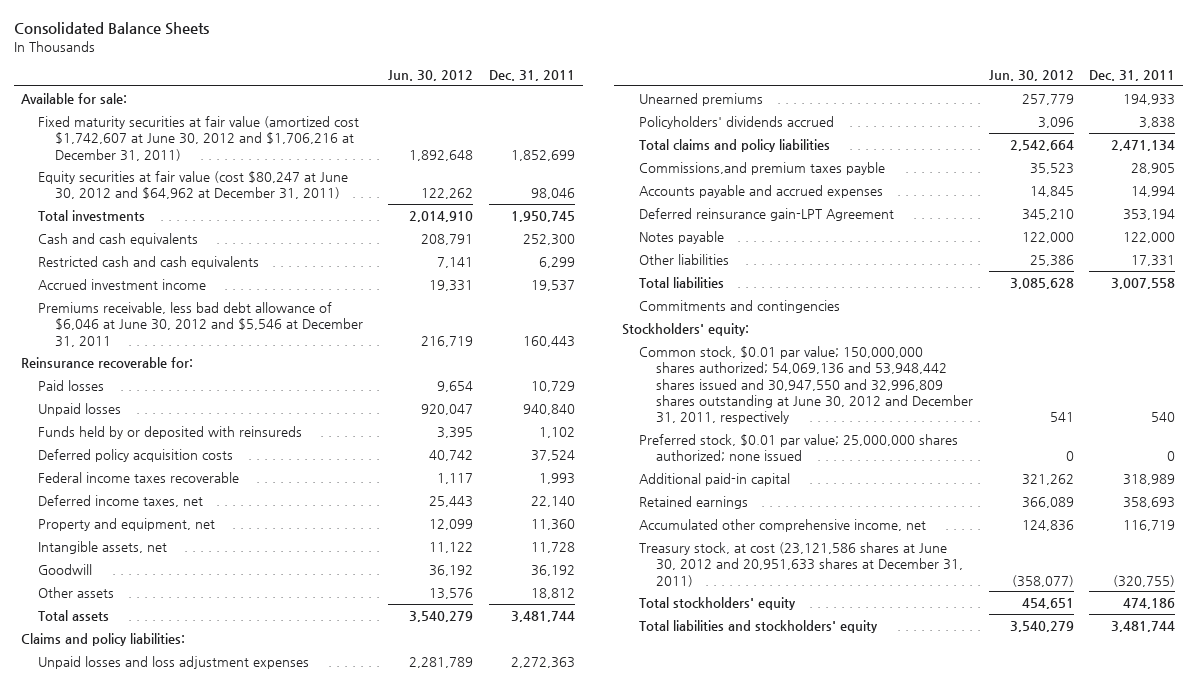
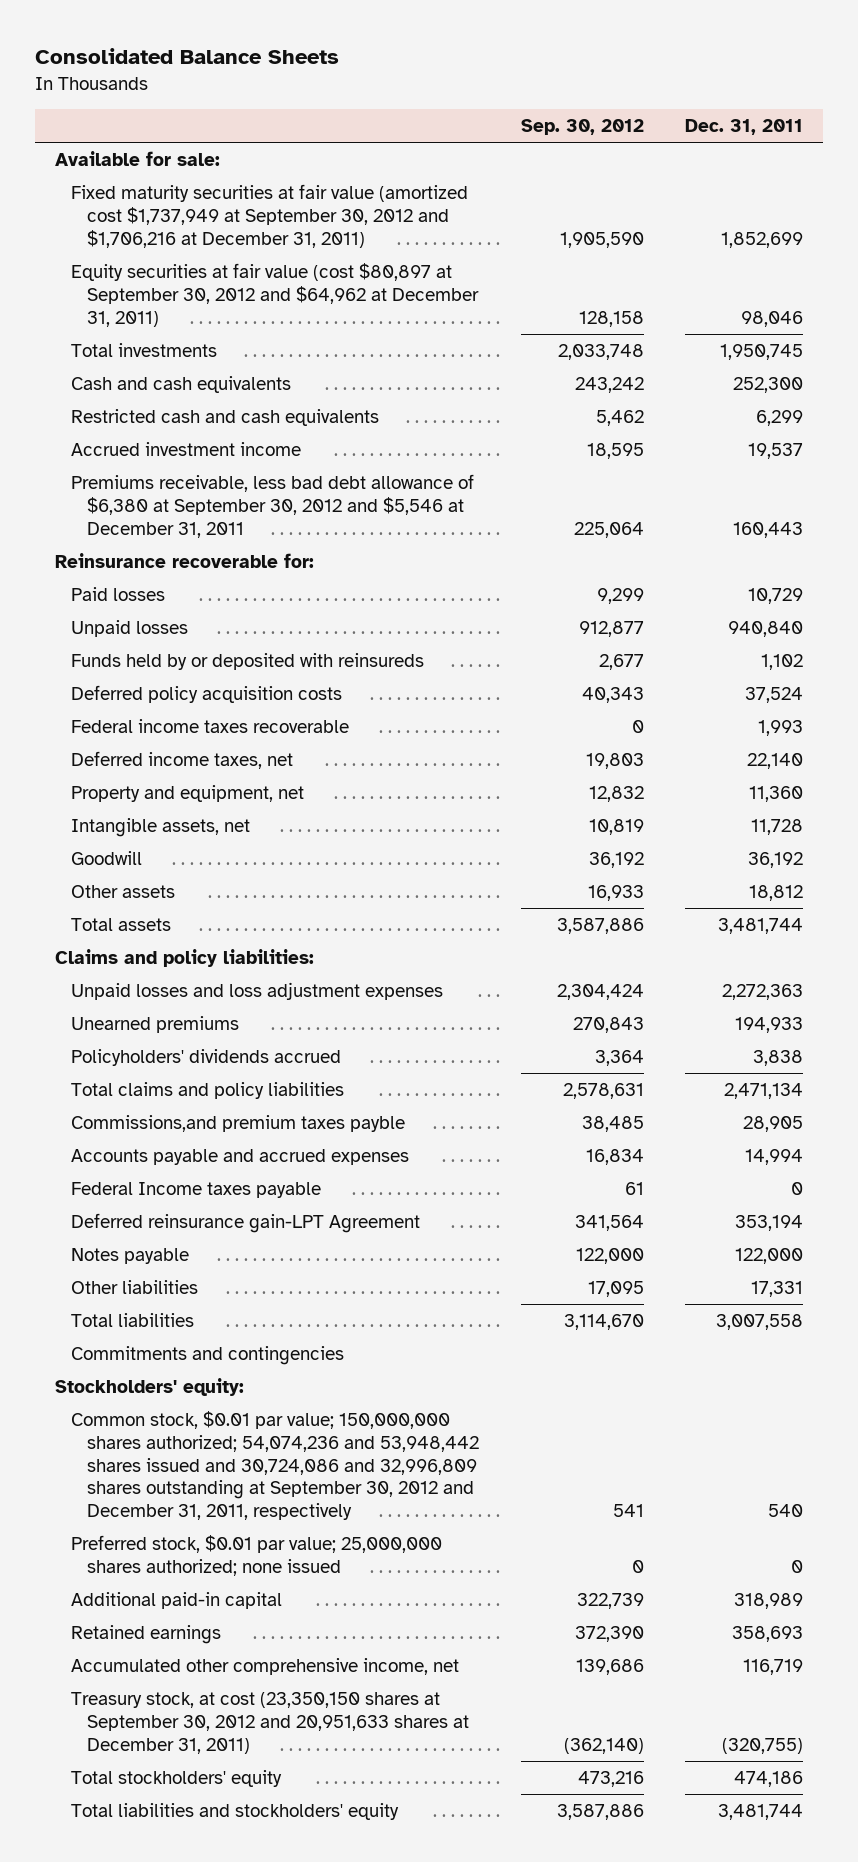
[388,70,474,82] Jun. 30, 2012 -> none
none -> [520,118,644,135] Sep. 30, 2012
[38,115,360,161] Fixed maturity securities at fair value (amortized cost $1,742,607 at June 30, 2012 and $1,706,216 at December 31, 2011) -> [71,184,469,248] Fixed maturity securities at fair value (amortized cost $1,737,949 at September 30, 2012 and $1,706,216 at December 31, 2011)
[38,170,349,200] Equity securities at fair value (cost $80,247 at June 30, 2012 and $64,962 at December 31, 2011) -> [71,263,480,327] Equity securities at fair value (cost $80,897 at September 30, 2012 and $64,962 at December 31, 2011)
[38,301,364,347] Premiums receivable, less bad debt allowance of $6,046 at June 30, 2012 and $5,546 at December 31, 2011 -> [71,474,475,538] Premiums receivable, less bad debt allowance of $6,380 at September 30, 2012 and $5,546 at December 31, 2011
none -> [71,1182,322,1199] Federal Income taxes payable
[639,345,974,425] Common stock, $0.01 par value; 150,000,000 shares authorized; 54,069,136 and 53,948,442 shares issued and 30,947,550 and 32,996,809 shares outstanding at June 30, 2012 and December 31, 2011, respectively -> [71,1411,480,1521] Common stock, $0.01 par value; 150,000,000 shares authorized; 54,074,236 and 53,948,442 shares issued and 30,724,086 and 32,996,809 shares outstanding at September 30, 2012 and December 31, 2011, respectively
[639,541,964,587] Treasury stock, at cost (23,121,586 shares at June 30, 2012 and 20,951,633 shares at December 31, 2011) -> [71,1692,470,1754] Treasury stock, at cost (23,350,150 shares at September 30, 2012 and 20,951,633 shares at December 31, 2011)

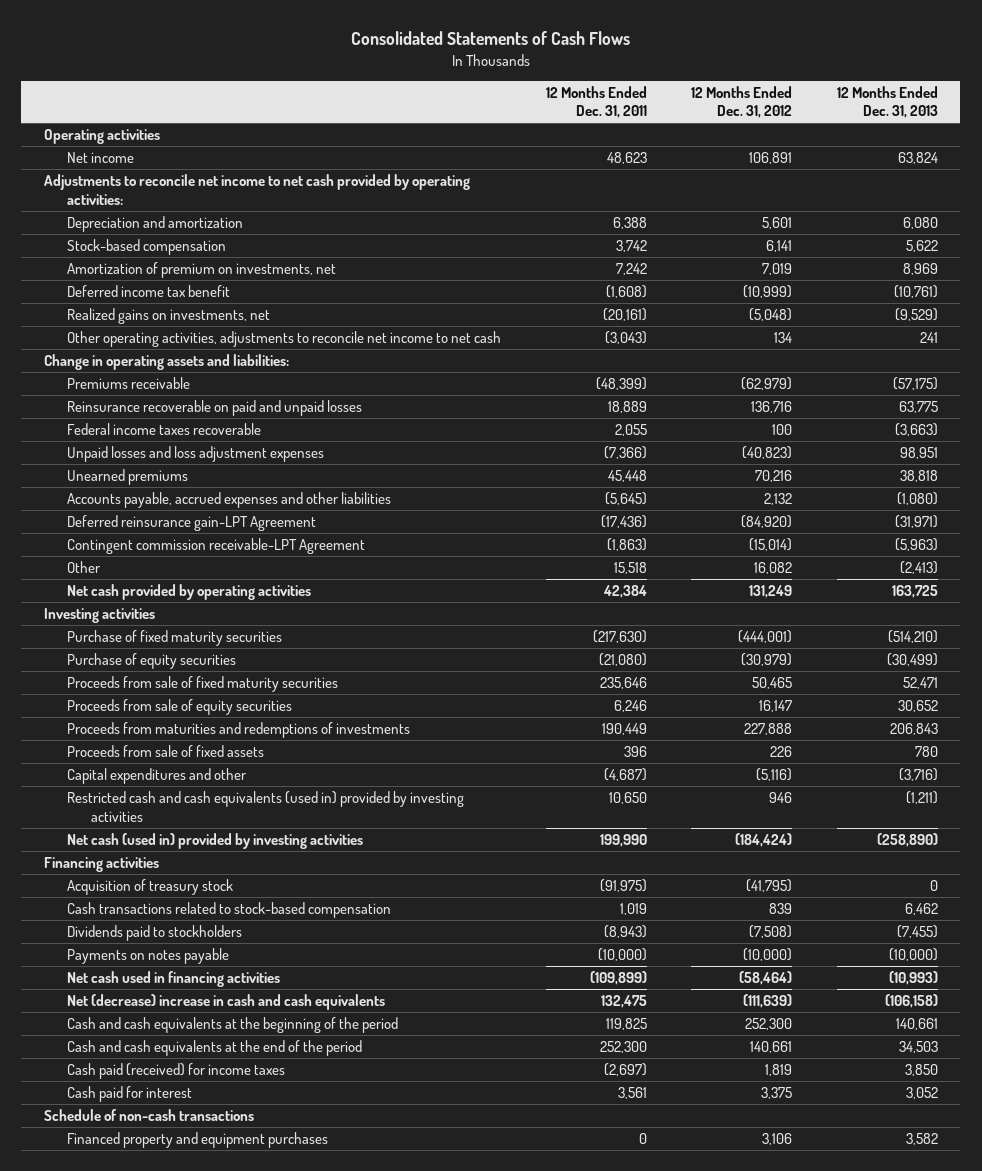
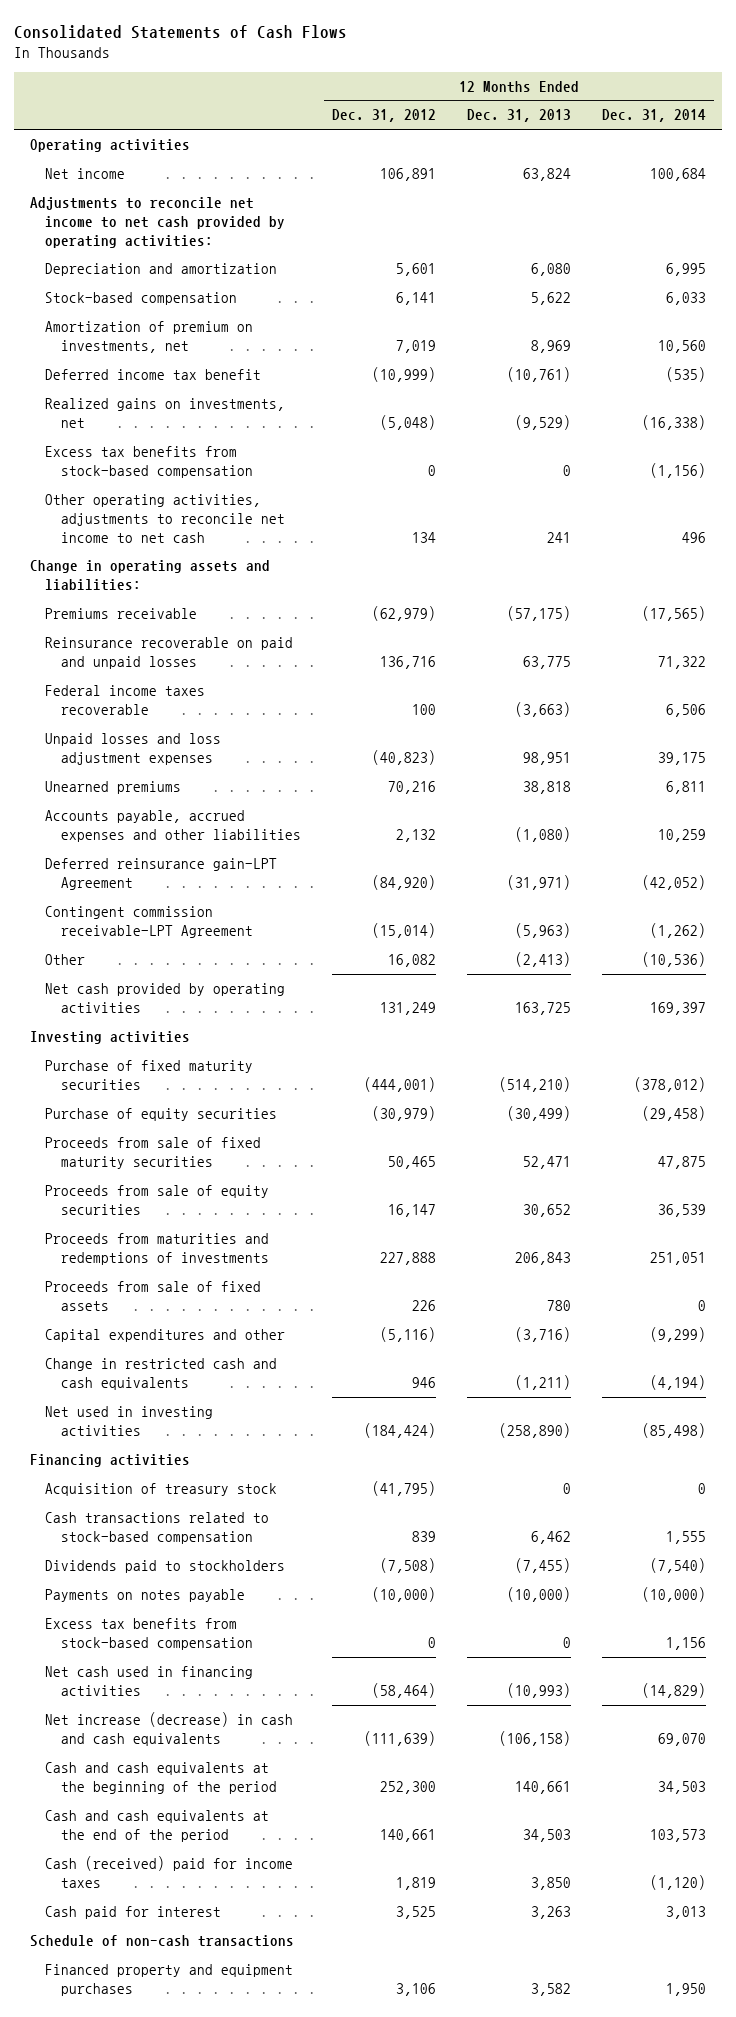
[545,85,647,119] 12 Months Ended Dec. 31, 2011 -> none
none -> [602,109,707,123] Dec. 31, 2014
none -> [45,446,253,478] Excess tax benefits from stock-based compensation
[67,791,465,822] Restricted cash and cash equivalents (used in) provided by investing activities -> [45,1358,278,1390] Change in restricted cash and cash equivalents
[67,833,364,850] Net cash (used in) provided by investing activities -> [45,1406,214,1436] Net used in investing activities
none -> [45,1618,253,1650] Excess tax benefits from stock-based compensation
[67,994,386,1011] Net (decrease) increase in cash and cash equivalents -> [45,1712,294,1746] Net increase (decrease) in cash and cash equivalents
[67,1063,286,1080] Cash paid (received) for income taxes -> [45,1856,294,1888] Cash (received) paid for income taxes
[761,1087,793,1100] 3,375 -> [395,1906,436,1920] 3,525
[906,1087,939,1100] 3,052 -> [531,1906,572,1920] 3,263

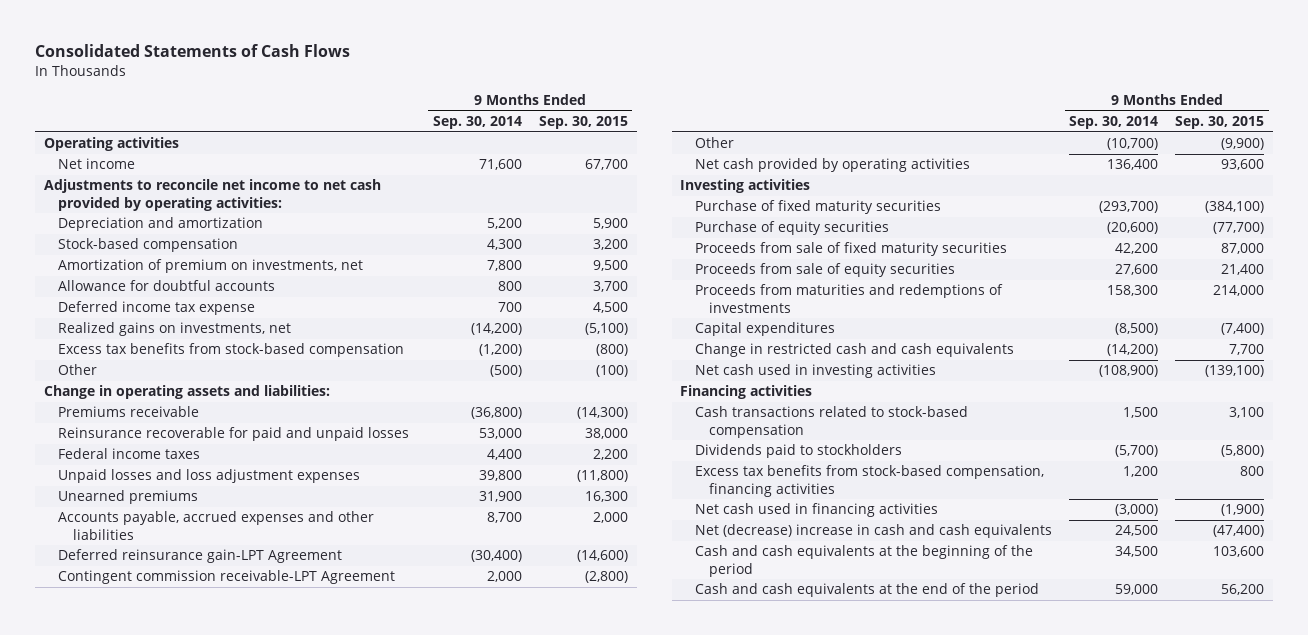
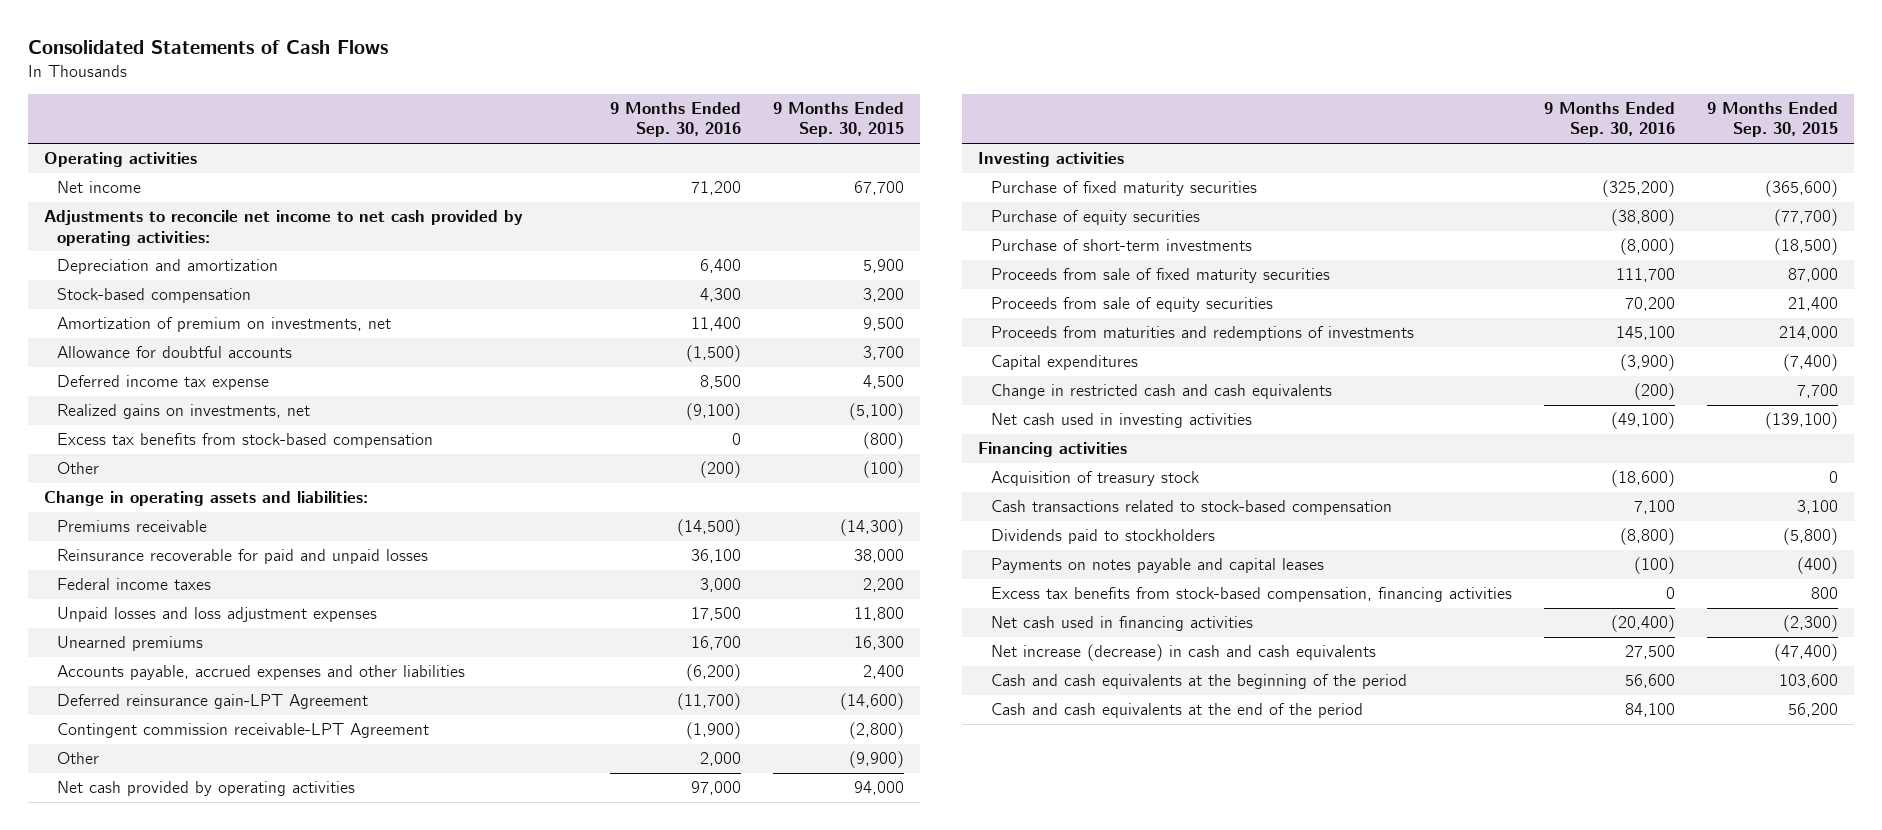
[432,116,522,130] Sep. 30, 2014 -> none
none -> [610,101,742,138] 9 Months Ended Sep. 30, 2016
[576,470,628,483] (11,800) -> [854,607,905,622] 11,800
[592,512,628,524] 2,000 -> [863,665,905,680] 2,400
[1221,159,1265,171] 93,600 -> [854,781,905,796] 94,000
[1205,201,1265,214] (384,100) -> [1765,180,1839,198] (365,600)
none -> [991,239,1253,252] Purchase of short-term investments
none -> [991,471,1200,487] Acquisition of treasury stock
none -> [991,558,1325,574] Payments on notes payable and capital leases
[1221,504,1265,517] (1,900) -> [1783,615,1839,633] (2,300)
[694,524,1052,539] Net (decrease) increase in cash and cash equivalents -> [991,644,1377,662] Net increase (decrease) in cash and cash equivalents

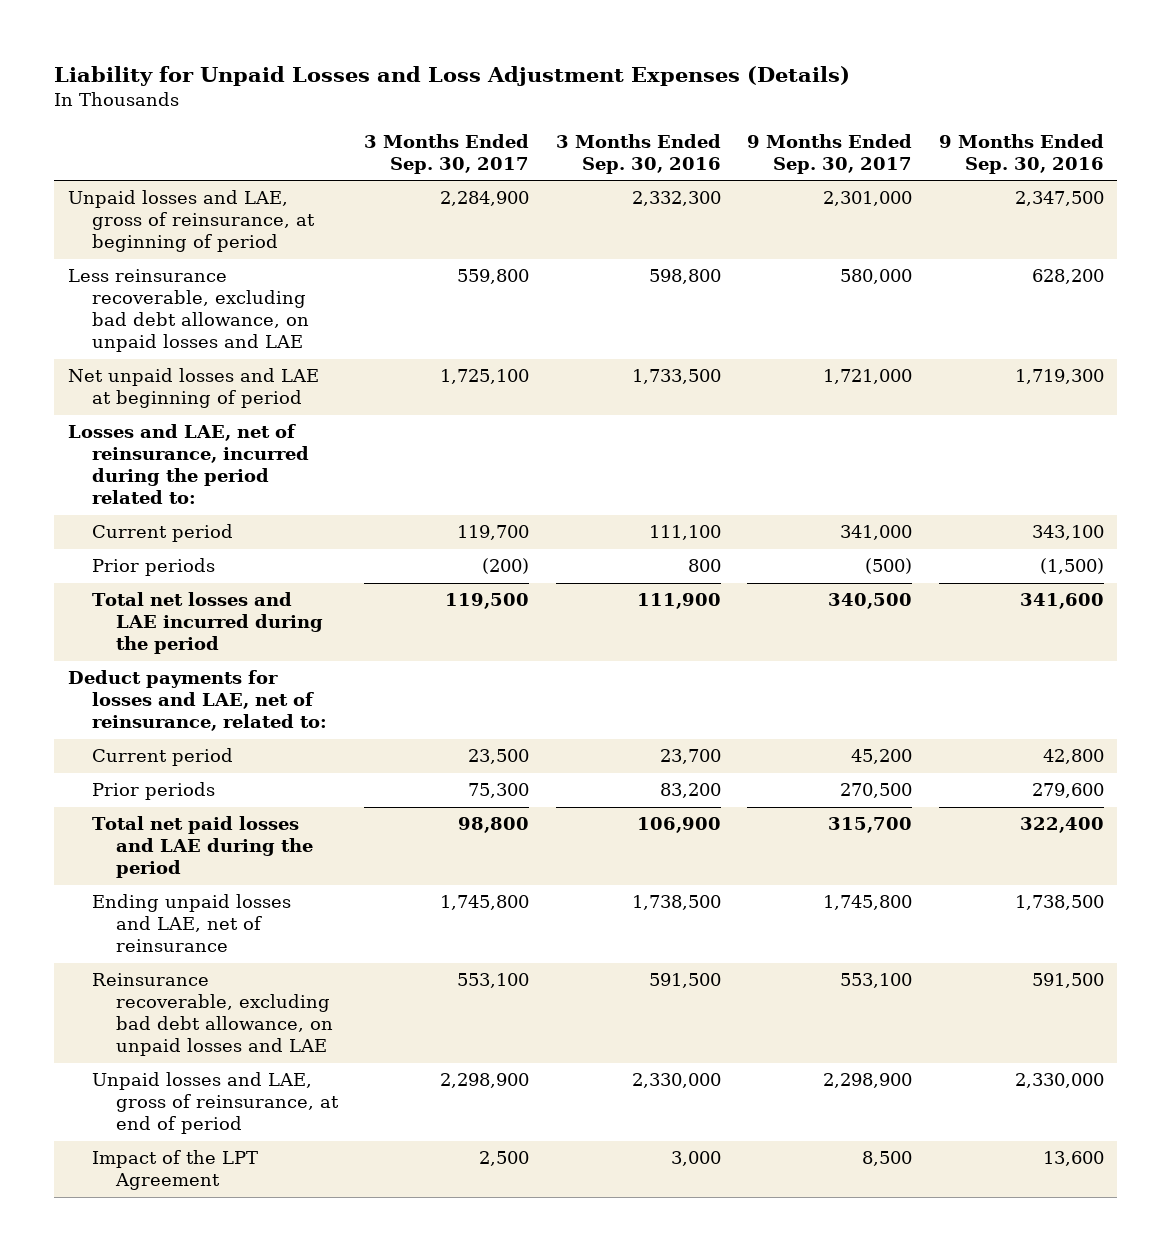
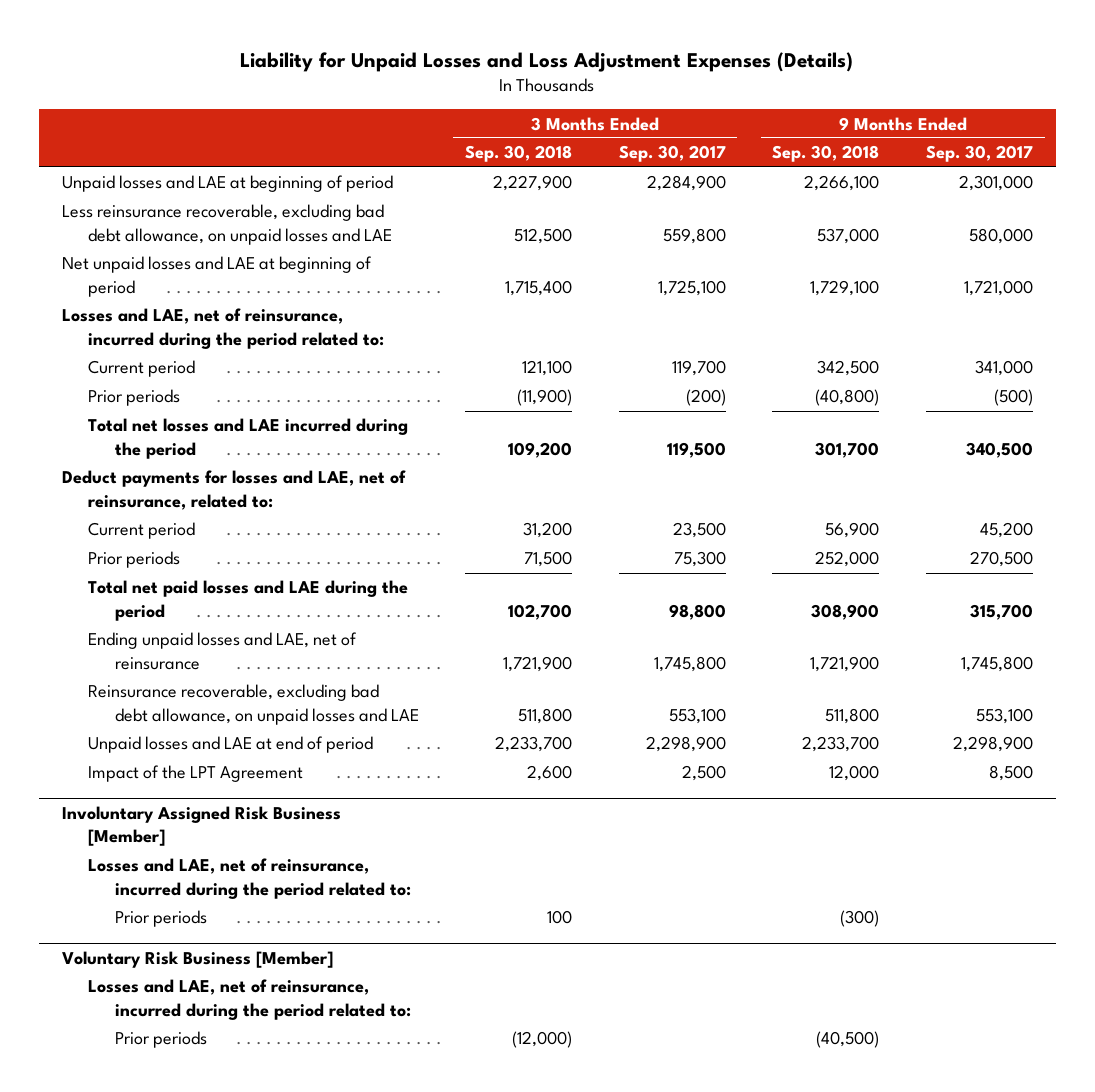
[555,133,721,174] 3 Months Ended Sep. 30, 2016 -> none
[938,133,1104,174] 9 Months Ended Sep. 30, 2016 -> none
none -> [465,145,573,163] Sep. 30, 2018
none -> [772,145,880,163] Sep. 30, 2018
[67,190,315,253] Unpaid losses and LAE, gross of reinsurance, at beginning of period -> [61,175,393,193] Unpaid losses and LAE at beginning of period
[91,1072,339,1135] Unpaid losses and LAE, gross of reinsurance, at end of period -> [88,736,374,754] Unpaid losses and LAE at end of period
none -> [61,805,341,847] Involuntary Assigned Risk Business [Member]
none -> [88,858,411,899] Losses and LAE, net of reinsurance, incurred during the period related to:
none -> [114,910,207,928] Prior periods
none -> [61,950,333,968] Voluntary Risk Business [Member]
none -> [88,979,411,1020] Losses and LAE, net of reinsurance, incurred during the period related to:
none -> [114,1031,207,1049] Prior periods

